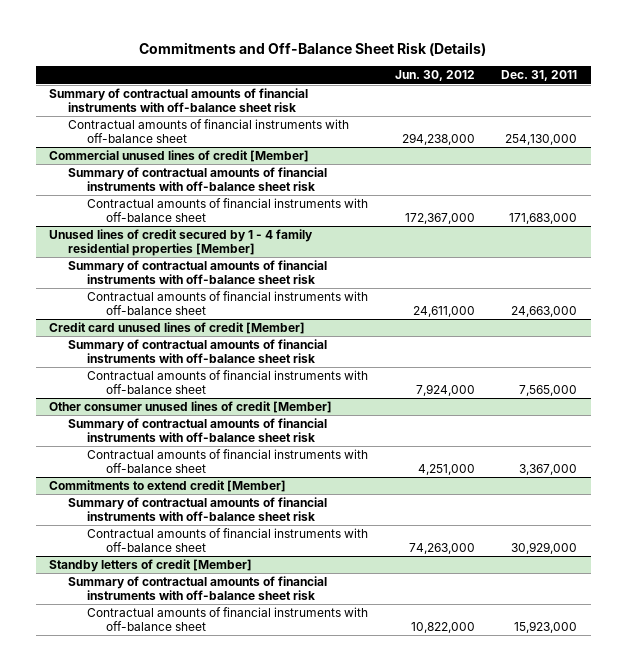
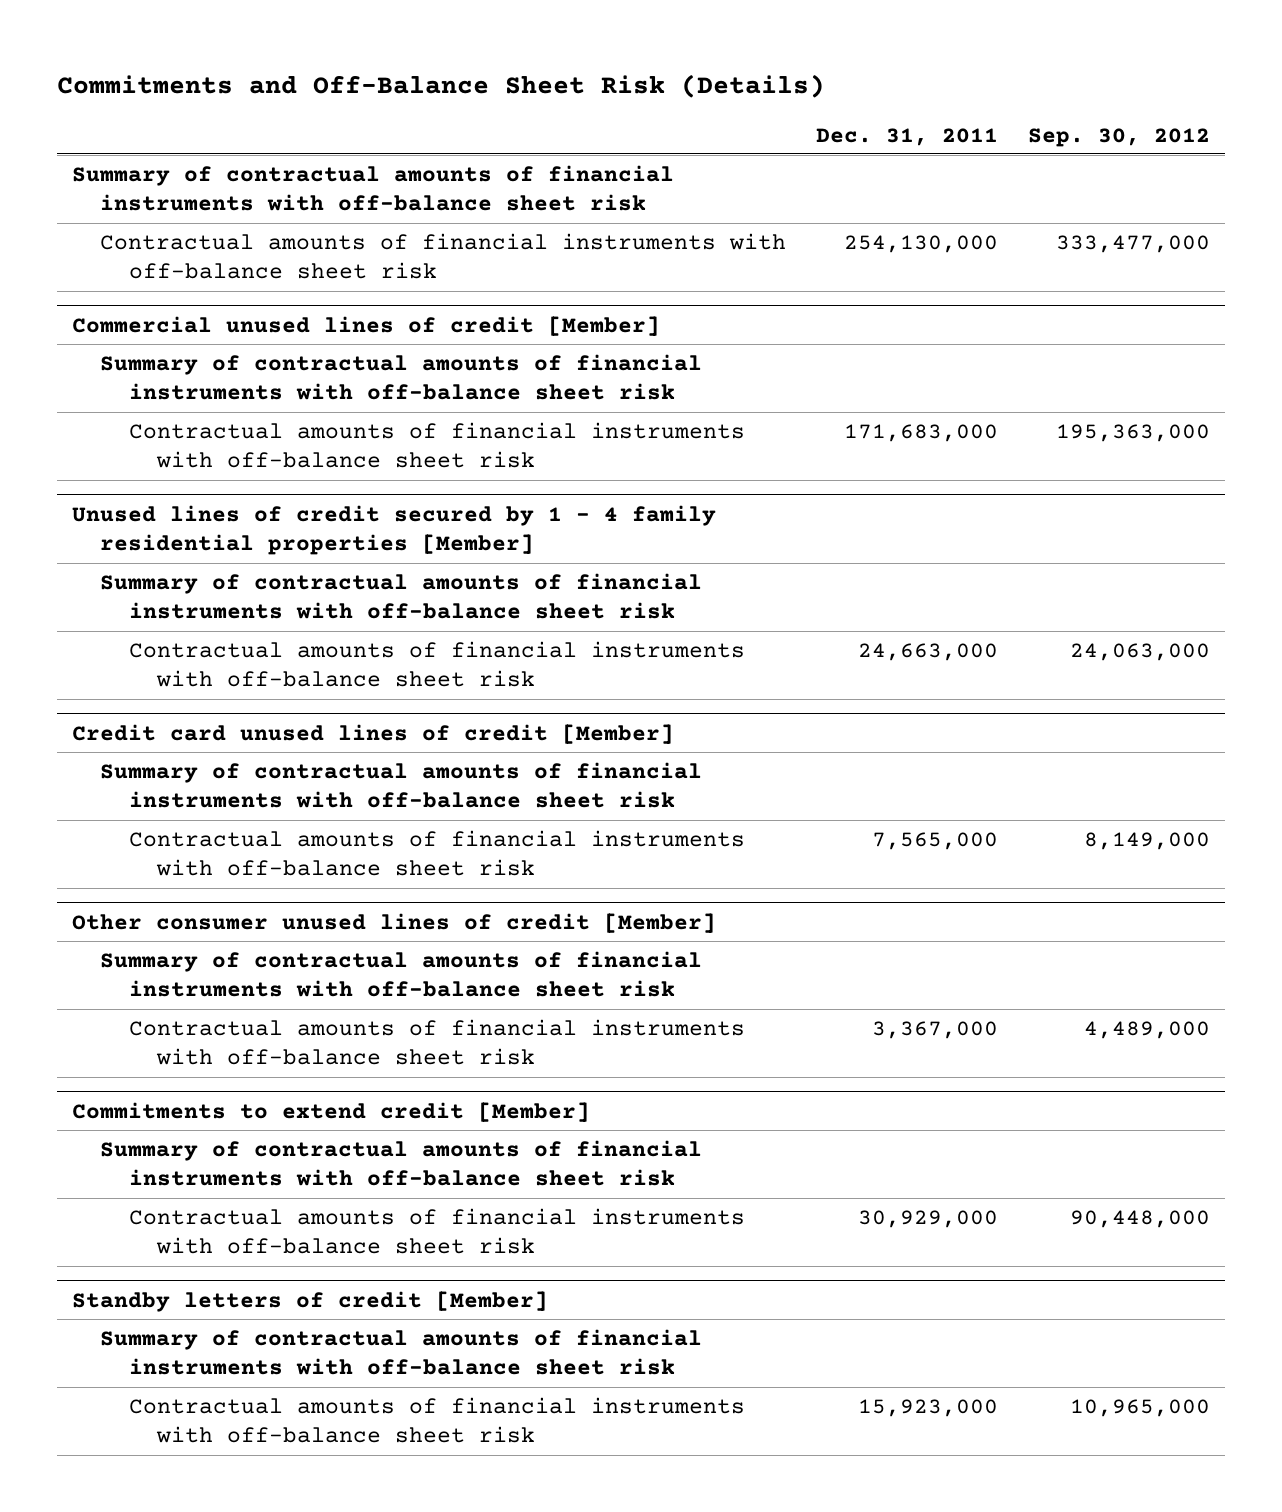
[394,70,475,82] Jun. 30, 2012 -> none
none -> [1028,127,1211,147] Sep. 30, 2012
[67,118,349,144] Contractual amounts of financial instruments with off-balance sheet -> [100,232,787,280] Contractual amounts of financial instruments with off-balance sheet risk
[86,197,368,223] Contractual amounts of financial instruments with off-balance sheet -> [128,421,745,469] Contractual amounts of financial instruments with off-balance sheet risk
[86,290,368,316] Contractual amounts of financial instruments with off-balance sheet -> [128,640,745,688] Contractual amounts of financial instruments with off-balance sheet risk
[86,369,368,395] Contractual amounts of financial instruments with off-balance sheet -> [128,829,745,877] Contractual amounts of financial instruments with off-balance sheet risk
[86,448,368,474] Contractual amounts of financial instruments with off-balance sheet -> [128,1018,745,1066] Contractual amounts of financial instruments with off-balance sheet risk
[86,527,368,553] Contractual amounts of financial instruments with off-balance sheet -> [128,1207,745,1255] Contractual amounts of financial instruments with off-balance sheet risk
[86,606,368,632] Contractual amounts of financial instruments with off-balance sheet -> [128,1396,745,1444] Contractual amounts of financial instruments with off-balance sheet risk

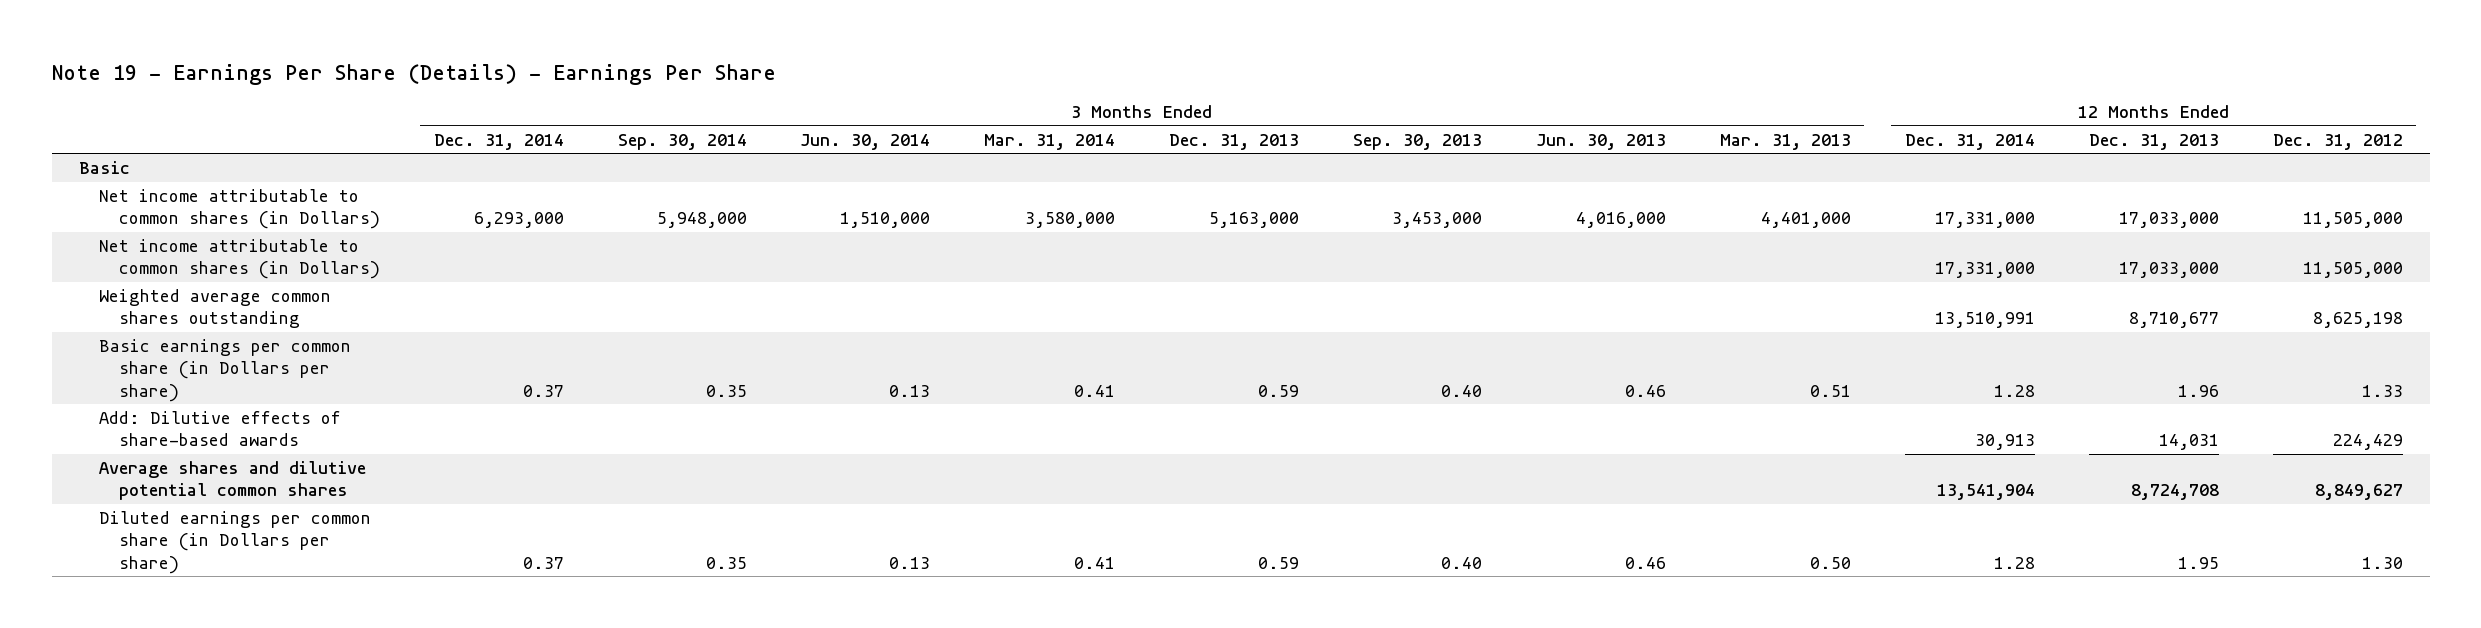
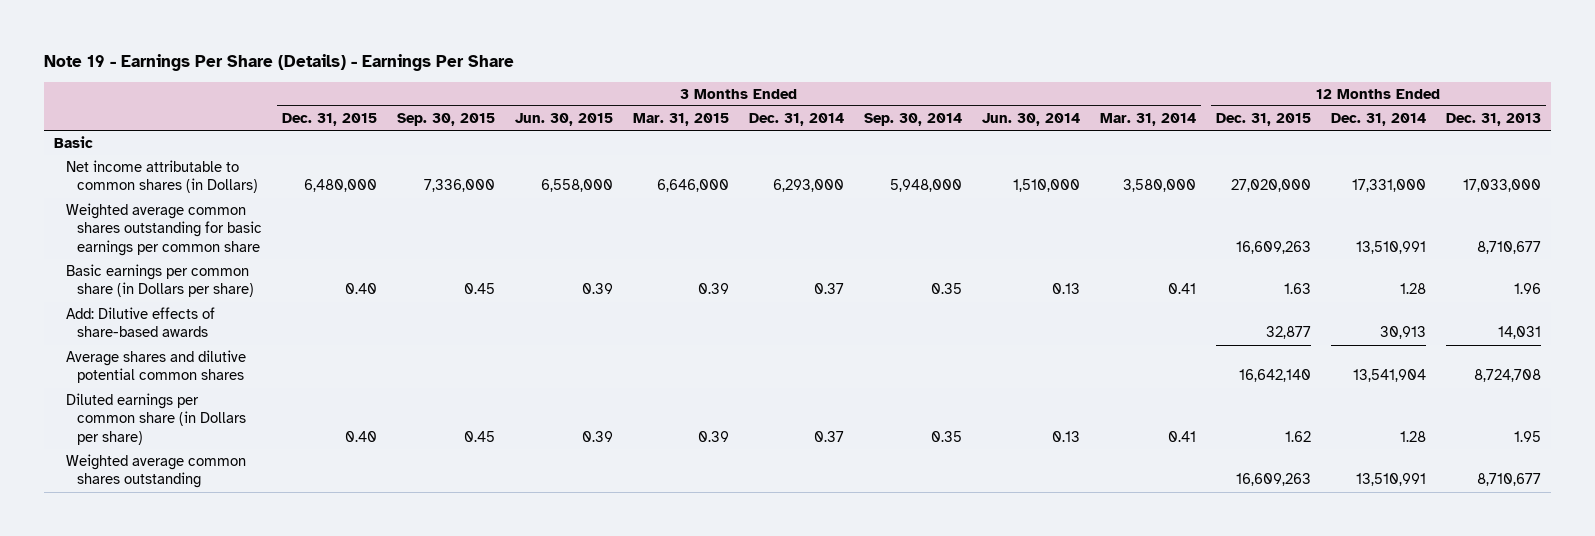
[1169,133,1300,150] Dec. 31, 2013 -> none
[1353,133,1483,150] Sep. 30, 2013 -> none
[1536,133,1667,150] Jun. 30, 2013 -> none
[1719,133,1851,150] Mar. 31, 2013 -> none
[2272,133,2403,150] Dec. 31, 2012 -> none
none -> [282,113,378,127] Dec. 31, 2015
none -> [397,113,496,127] Sep. 30, 2015
none -> [515,113,614,127] Jun. 30, 2015
none -> [632,113,729,127] Mar. 31, 2015
none -> [1215,113,1311,127] Dec. 31, 2015
[98,239,380,280] Net income attributable to common shares (in Dollars) -> none
none -> [65,203,263,256] Weighted average common shares outstanding for basic earnings per common share
[98,289,331,329] Weighted average common shares outstanding -> [65,454,246,489] Weighted average common shares outstanding

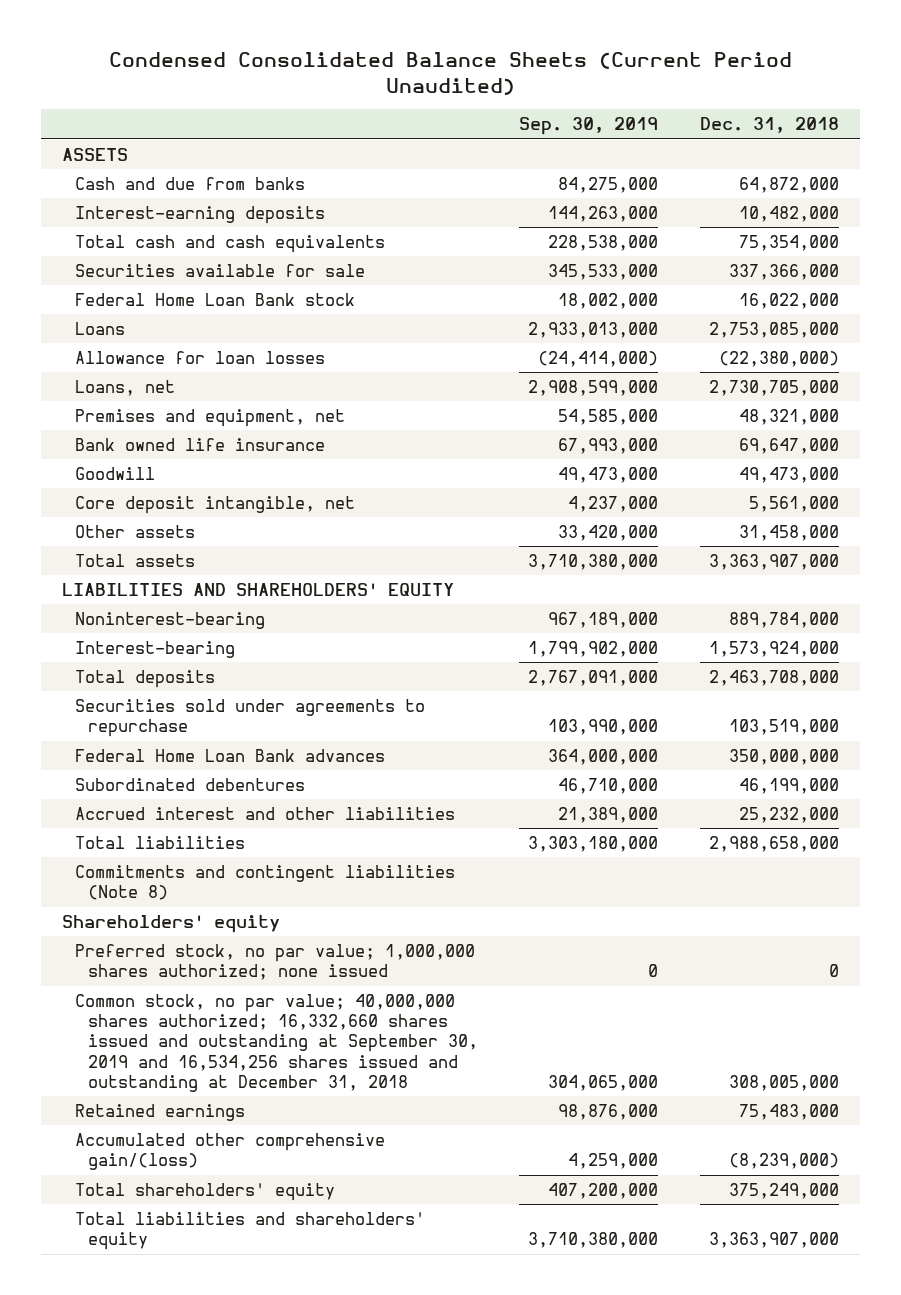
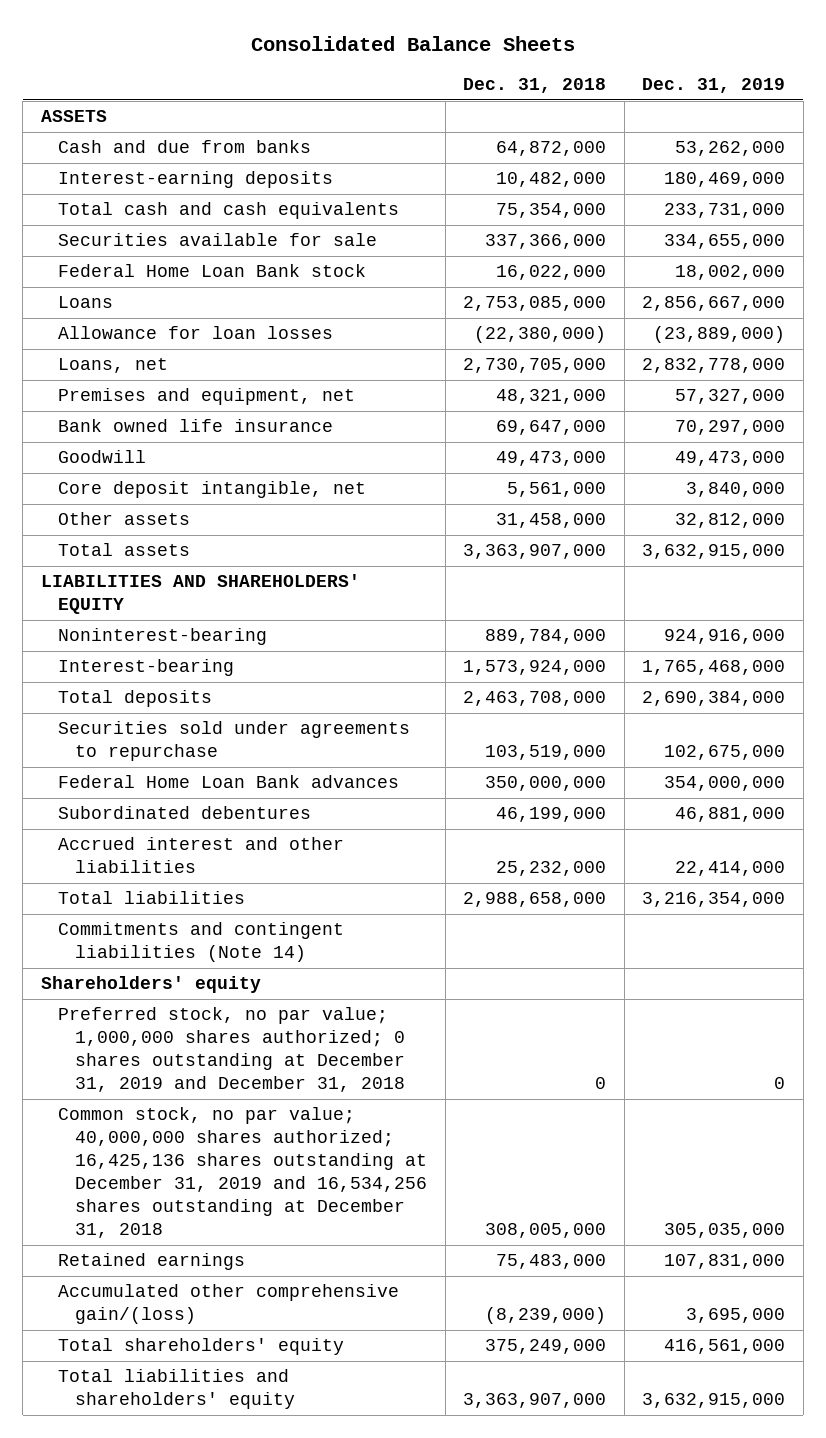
[108,51,792,95] Condensed Consolidated Balance Sheets (Current Period Unaudited) -> [251,35,576,51] Consolidated Balance Sheets
[519,117,659,136] Sep. 30, 2019 -> none
none -> [642,77,786,93] Dec. 31, 2019
[74,865,455,901] Commitments and contingent liabilities (Note 8) -> [58,922,345,963] Commitments and contingent liabilities (Note 14)
[74,944,475,981] Preferred stock, no par value; 1,000,000 shares authorized; none issued -> [58,1007,406,1093] Preferred stock, no par value; 1,000,000 shares authorized; 0 shares outstanding at December 31, 2019 and December 31, 2018
[74,994,478,1092] Common stock, no par value; 40,000,000 shares authorized; 16,332,660 shares issued and outstanding at September 30, 2019 and 16,534,256 shares issued and outstanding at December 31, 2018 -> [58,1107,428,1239] Common stock, no par value; 40,000,000 shares authorized; 16,425,136 shares outstanding at December 31, 2019 and 16,534,256 shares outstanding at December 31, 2018

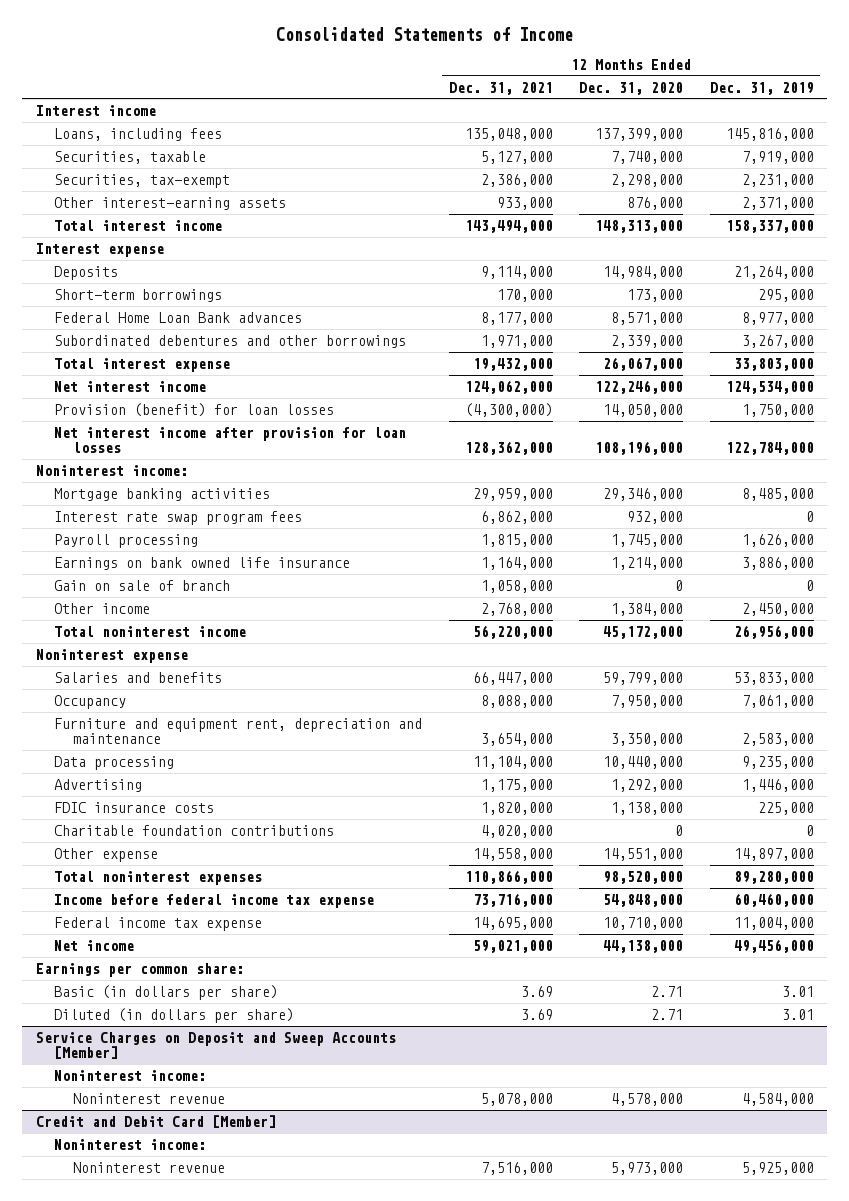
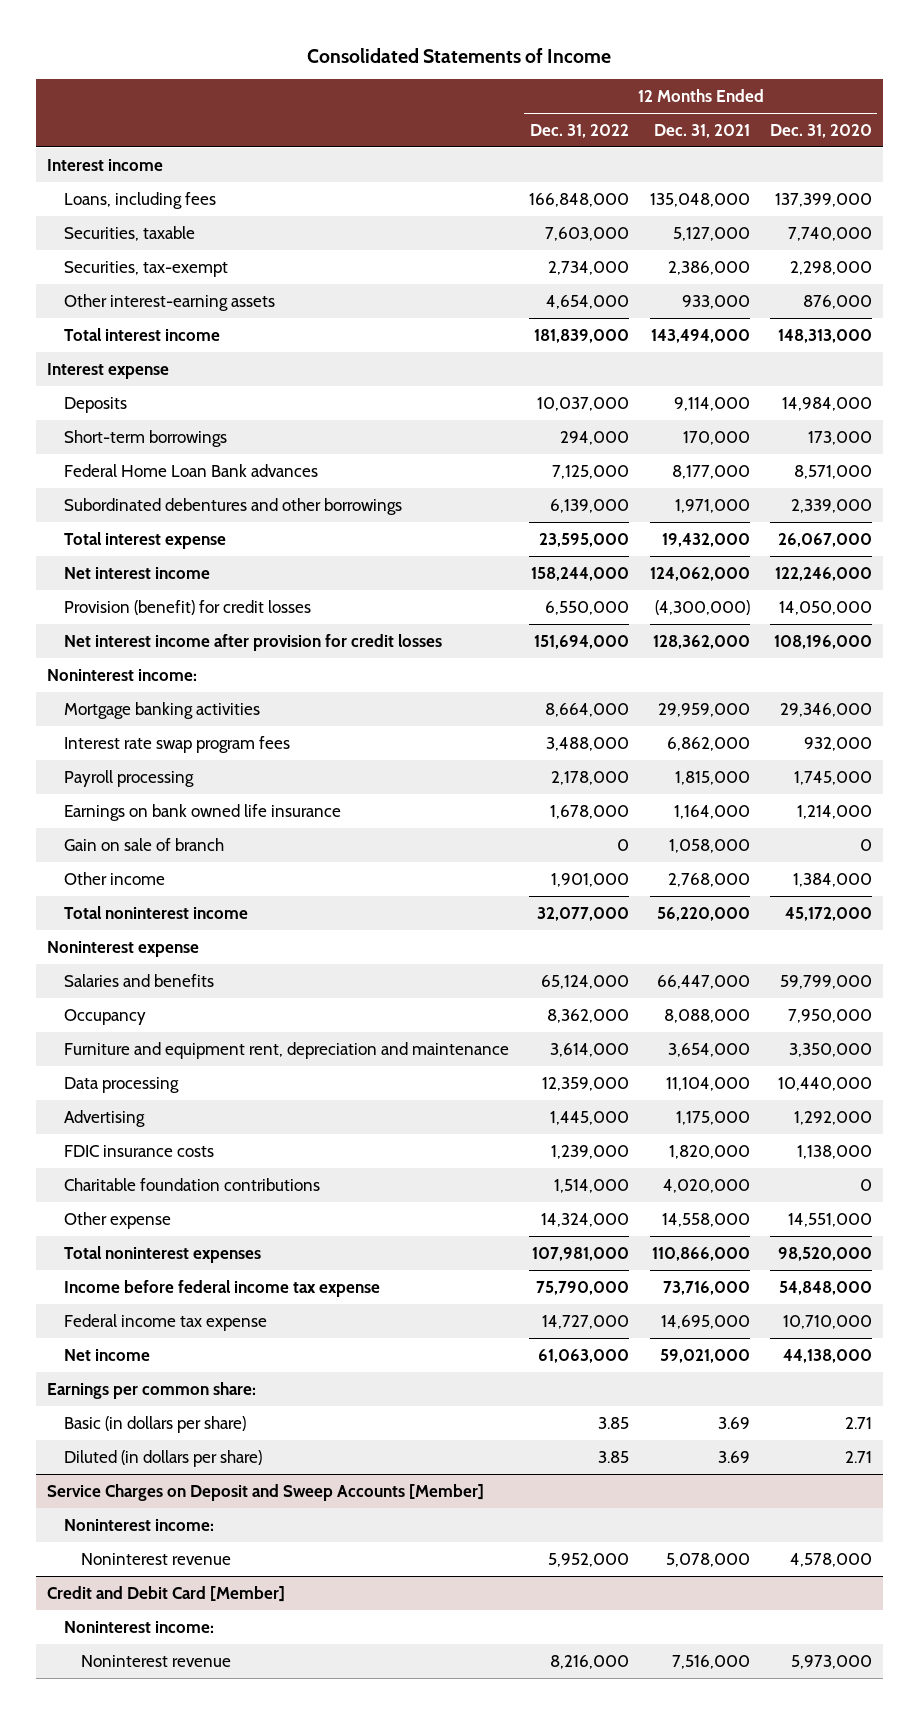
[709,81,814,95] Dec. 31, 2019 -> none
none -> [530,123,630,138] Dec. 31, 2022
[54,402,335,417] Provision (benefit) for loan losses -> [63,599,311,615] Provision (benefit) for credit losses
[54,426,407,454] Net interest income after provision for loan losses -> [63,633,442,651] Net interest income after provision for credit losses

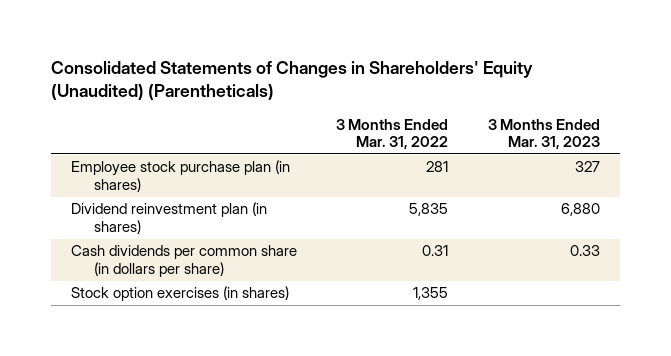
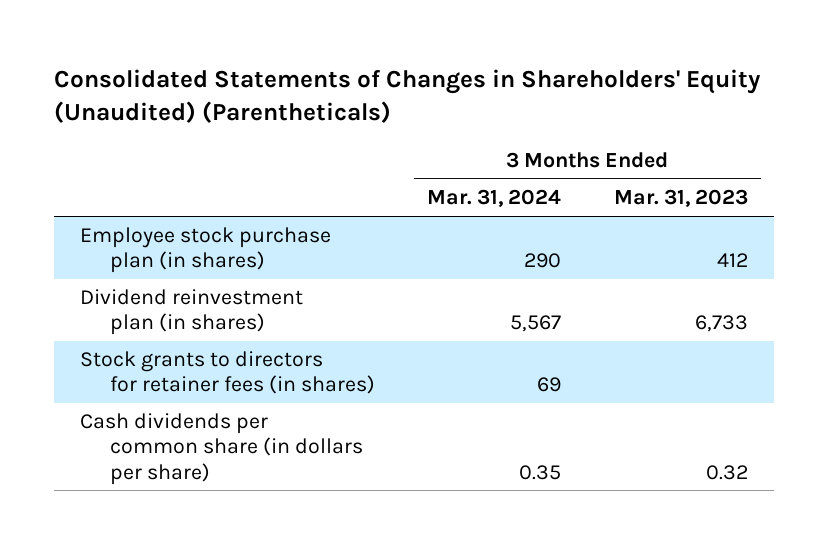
[336,118,449,150] 3 Months Ended Mar. 31, 2022 -> none
none -> [427,189,562,208] Mar. 31, 2024
[70,286,289,302] Stock option exercises (in shares) -> none
[575,161,601,173] 327 -> [716,253,748,268] 412
[561,203,601,217] 6,880 -> [694,315,748,333] 6,733
none -> [79,351,375,395] Stock grants to directors for retainer fees (in shares)
[570,245,601,257] 0.33 -> [705,464,748,480] 0.32

